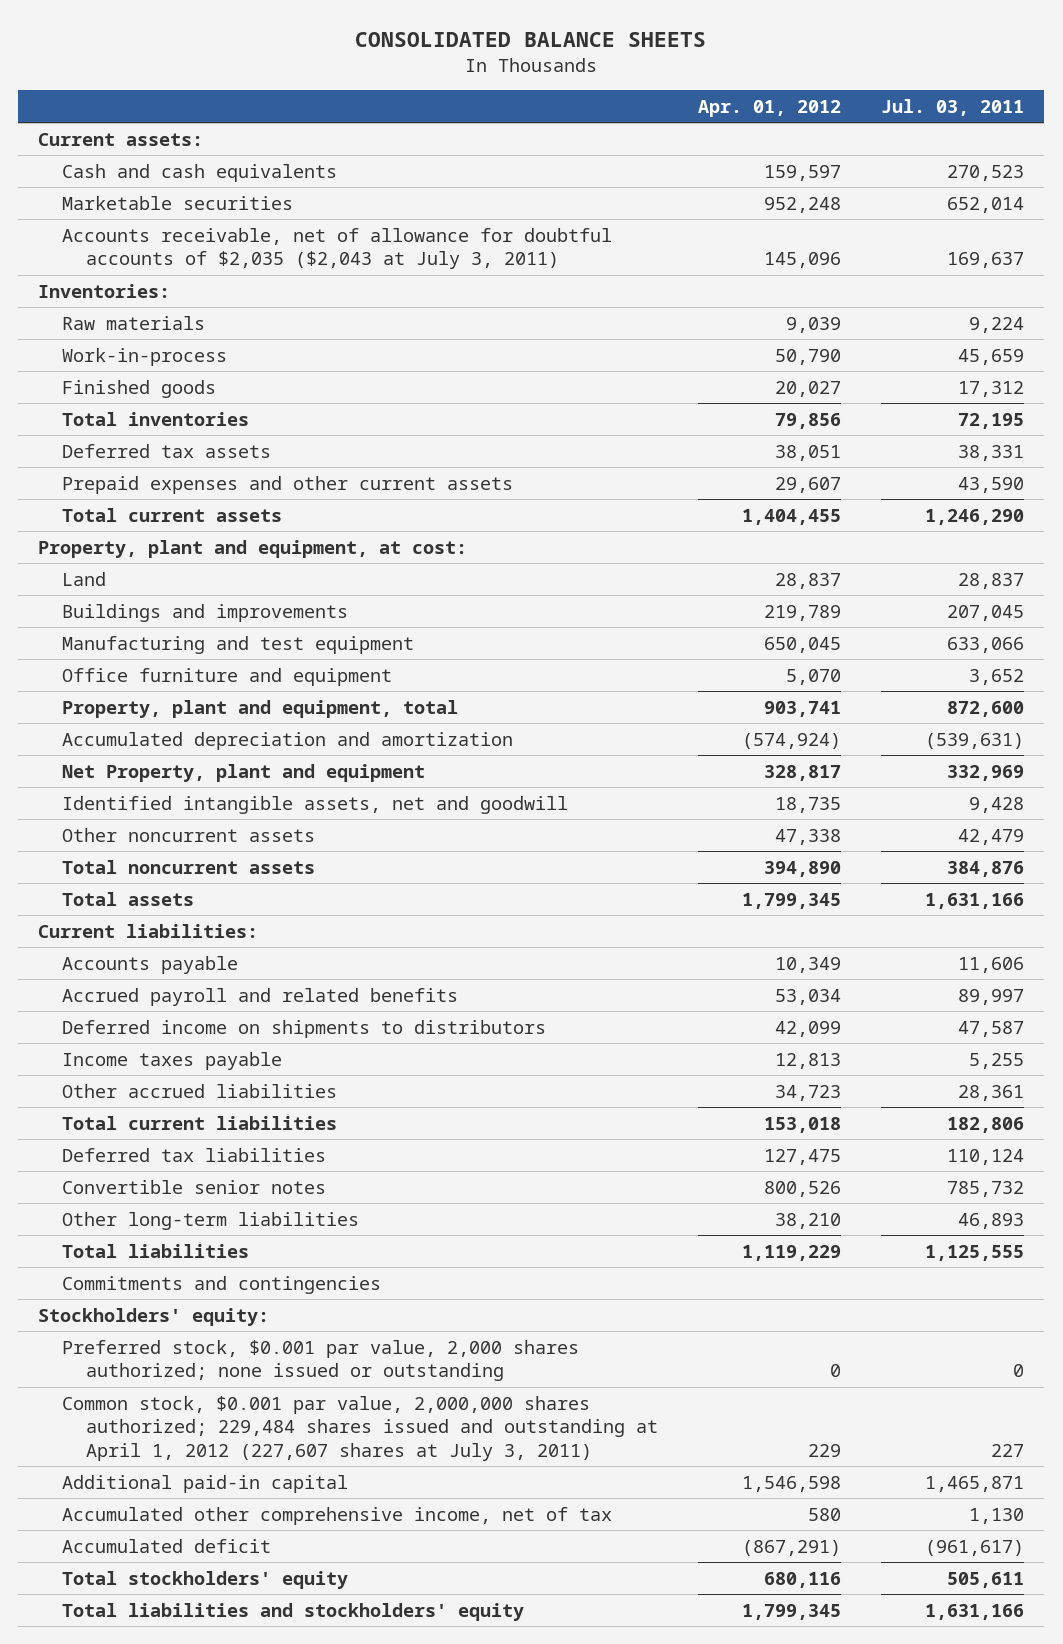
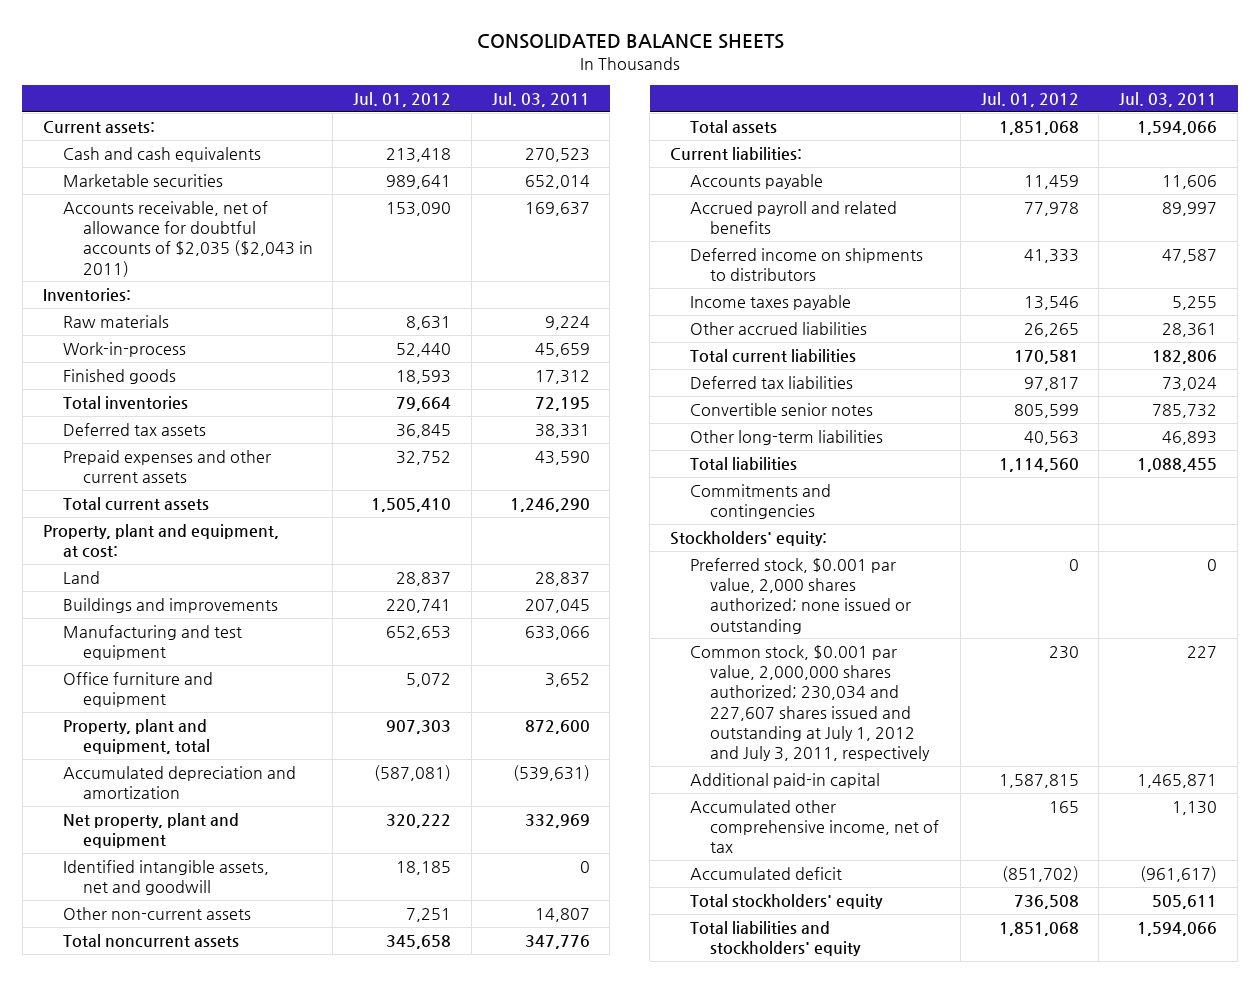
[697,99,841,117] Apr. 01, 2012 -> none
none -> [353,91,452,107] Jul. 01, 2012
[62,227,613,270] Accounts receivable, net of allowance for doubtful accounts of $2,035 ($2,043 at July 3, 2011) -> [62,201,313,277] Accounts receivable, net of allowance for doubtful accounts of $2,035 ($2,043 in 2011)
[62,763,426,782] Net Property, plant and equipment -> [62,813,239,849] Net property, plant and equipment
[969,796,1025,813] 9,428 -> [579,861,590,874] 0
[62,827,316,842] Other noncurrent assets -> [62,907,251,921] Other non-current assets
[958,828,1025,845] 42,479 -> [534,908,590,923] 14,807
[947,860,1025,877] 384,876 -> [524,935,590,950] 347,776
[925,892,1025,909] 1,631,166 -> [1137,121,1218,136] 1,594,066
[947,1148,1025,1165] 110,124 -> [1162,377,1218,392] 73,024
[925,1244,1025,1261] 1,125,555 -> [1137,458,1218,473] 1,088,455
[62,1395,658,1462] Common stock, $0.001 par value, 2,000,000 shares authorized; 229,484 shares issued and outstanding at April 1, 2012 (227,607 shares at July 3, 2011) -> [690,645,931,762] Common stock, $0.001 par value, 2,000,000 shares authorized; 230,034 and 227,607 shares issued and outstanding at July 1, 2012 and July 3, 2011, respectively
[925,1603,1025,1620] 1,631,166 -> [1137,922,1218,937] 1,594,066

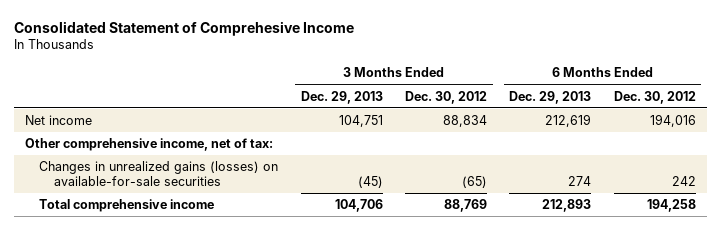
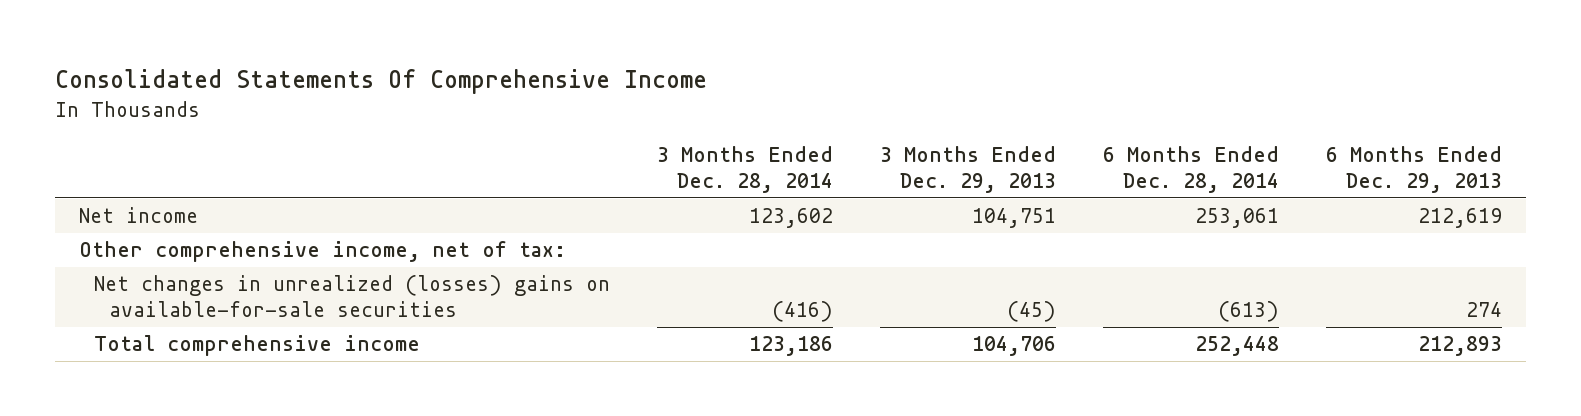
[13,20,354,36] Consolidated Statement of Comprehesive Income -> [55,69,708,95] Consolidated Statements Of Comprehensive Income
[404,90,487,104] Dec. 30, 2012 -> none
[613,90,696,104] Dec. 30, 2012 -> none
none -> [656,146,833,194] 3 Months Ended Dec. 28, 2014
none -> [1103,146,1280,194] 6 Months Ended Dec. 28, 2014
[39,161,279,186] Changes in unrealized gains (losses) on available-for-sale securities -> [93,275,610,318] Net changes in unrealized (losses) gains on available-for-sale securities

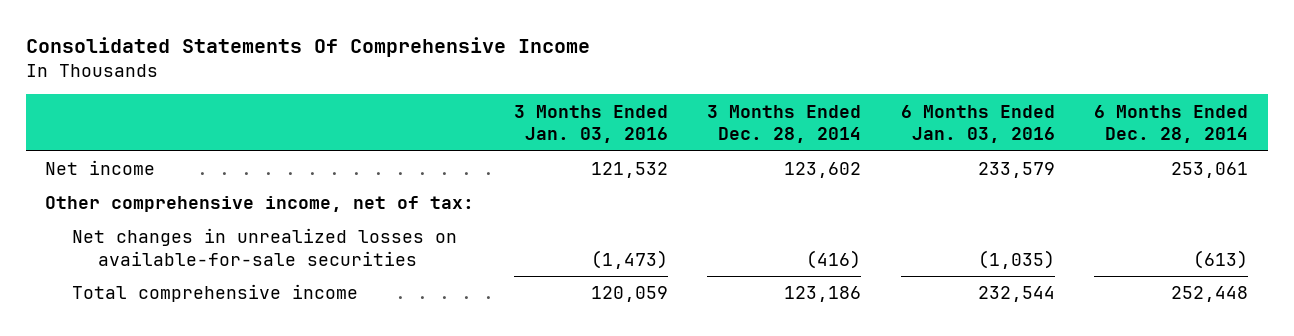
[880,146,1057,194] 3 Months Ended Dec. 29, 2013 -> none
[1326,146,1503,194] 6 Months Ended Dec. 29, 2013 -> none
none -> [513,104,668,143] 3 Months Ended Jan. 03, 2016
none -> [900,104,1055,143] 6 Months Ended Jan. 03, 2016
[93,275,610,318] Net changes in unrealized (losses) gains on available-for-sale securities -> [71,228,457,266] Net changes in unrealized losses on available-for-sale securities

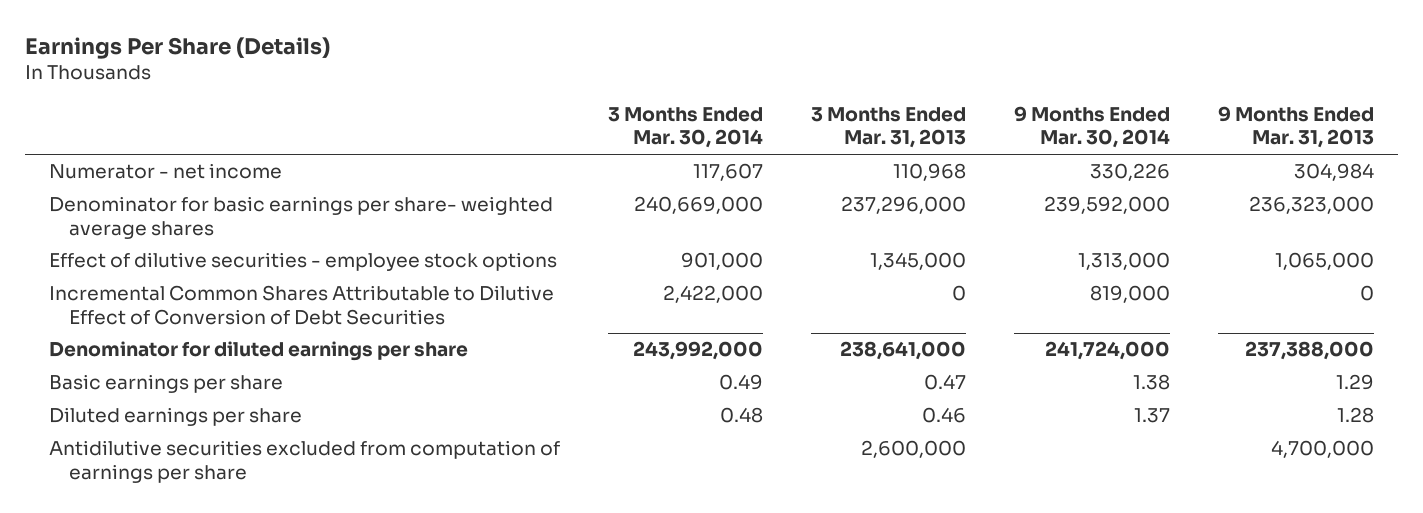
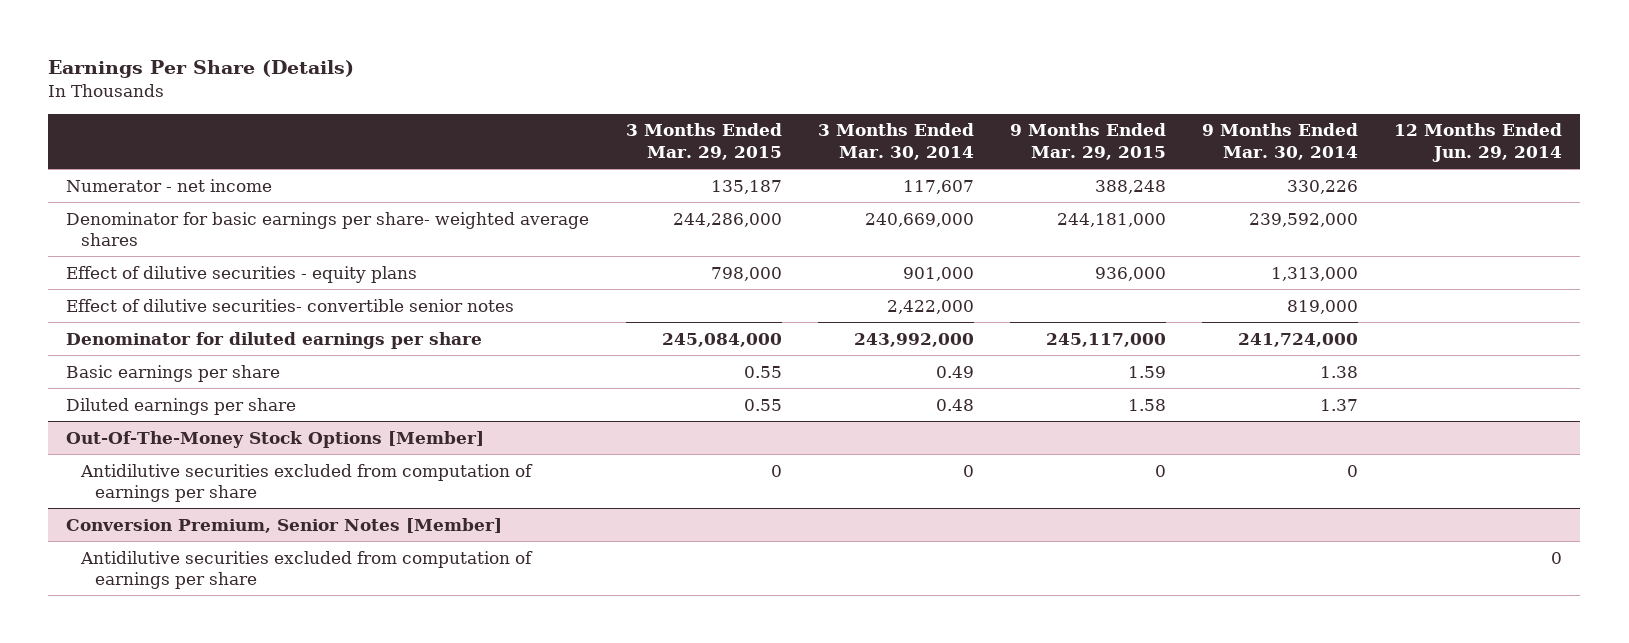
[811,107,967,149] 3 Months Ended Mar. 31, 2013 -> none
[1218,106,1375,149] 9 Months Ended Mar. 31, 2013 -> none
none -> [625,123,782,160] 3 Months Ended Mar. 29, 2015
none -> [1009,123,1166,160] 9 Months Ended Mar. 29, 2015
none -> [1394,123,1563,162] 12 Months Ended Jun. 29, 2014
[48,252,557,272] Effect of dilutive securities - employee stock options -> [66,265,418,283] Effect of dilutive securities - equity plans
[48,285,554,325] Incremental Common Shares Attributable to Dilutive Effect of Conversion of Debt Securities -> [66,298,515,312] Effect of dilutive securities- convertible senior notes
none -> [66,430,485,448] Out-Of-The-Money Stock Options [Member]
none -> [79,463,533,502] Antidilutive securities excluded from computation of earnings per share
none -> [66,517,503,533] Conversion Premium, Senior Notes [Member]

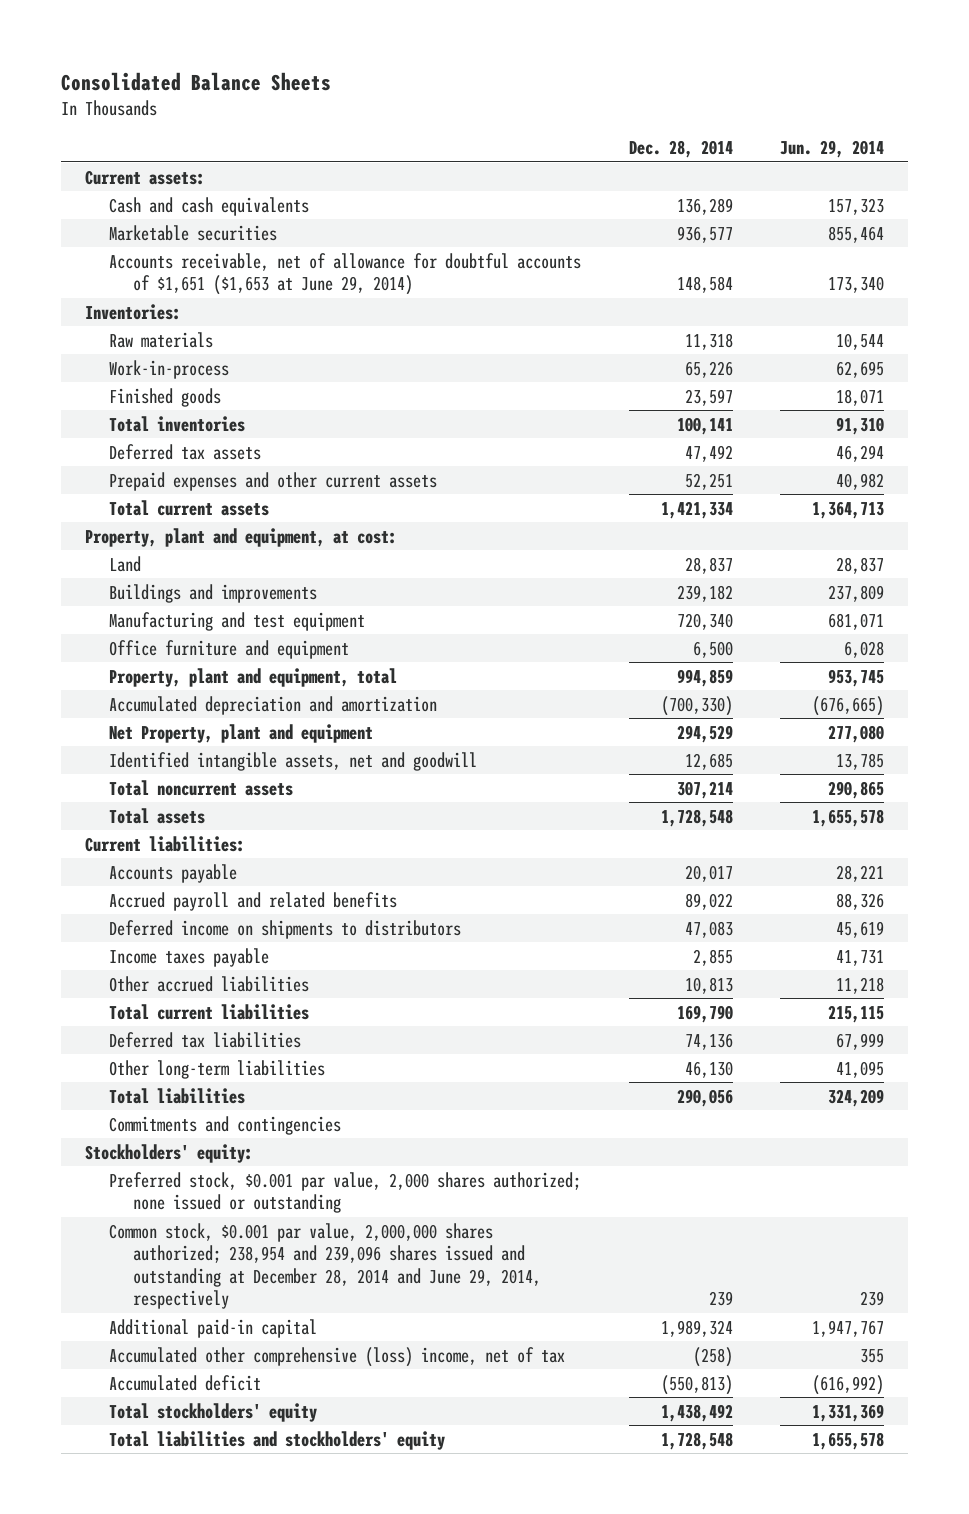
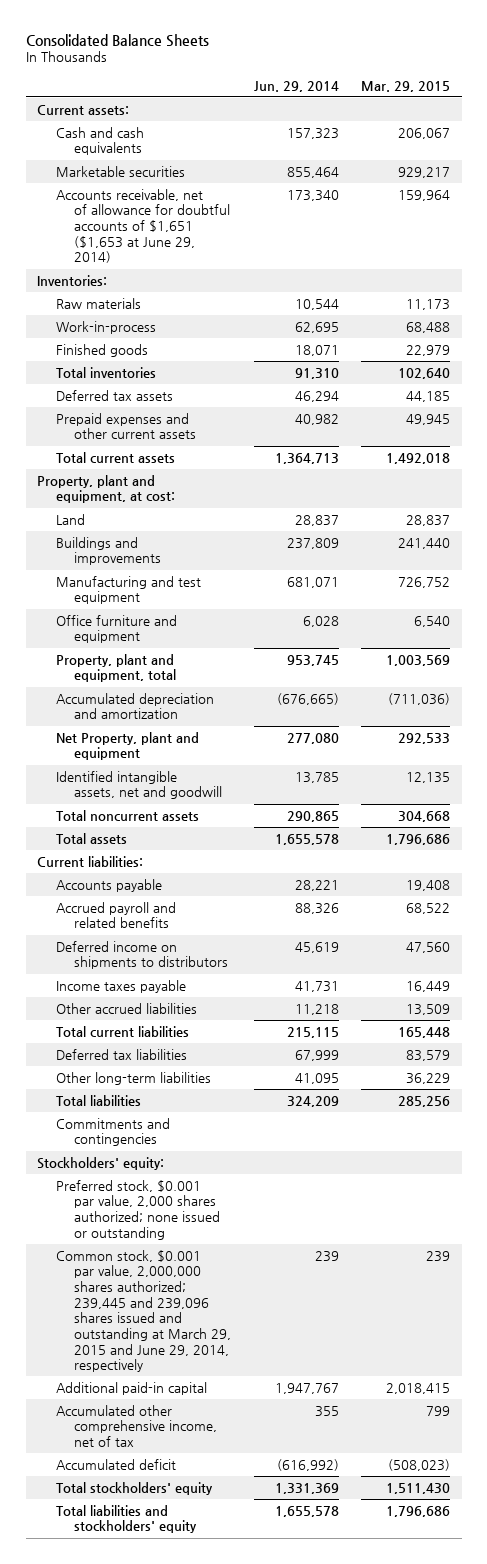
[628,140,733,159] Dec. 28, 2014 -> none
none -> [361,80,451,92] Mar. 29, 2015
[108,1222,541,1310] Common stock, $0.001 par value, 2,000,000 shares authorized; 238,954 and 239,096 shares issued and outstanding at December 28, 2014 and June 29, 2014, respectively -> [55,1249,232,1373] Common stock, $0.001 par value, 2,000,000 shares authorized; 239,445 and 239,096 shares issued and outstanding at March 29, 2015 and June 29, 2014, respectively
[108,1346,565,1367] Accumulated other comprehensive (loss) income, net of tax -> [55,1404,218,1448] Accumulated other comprehensive income, net of tax

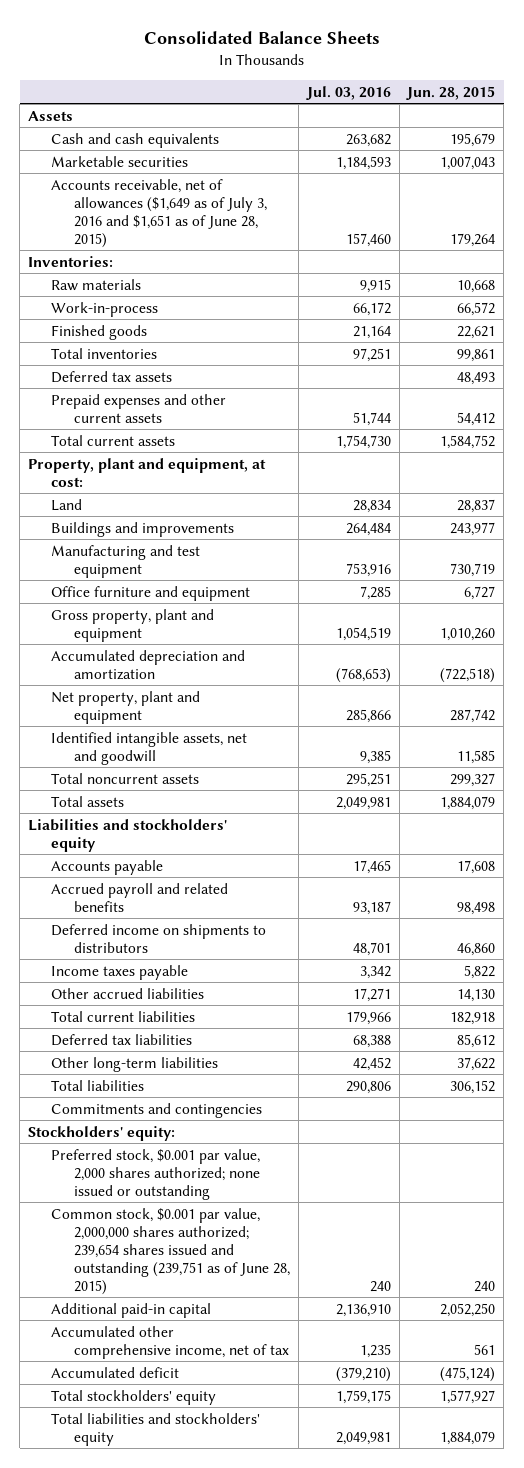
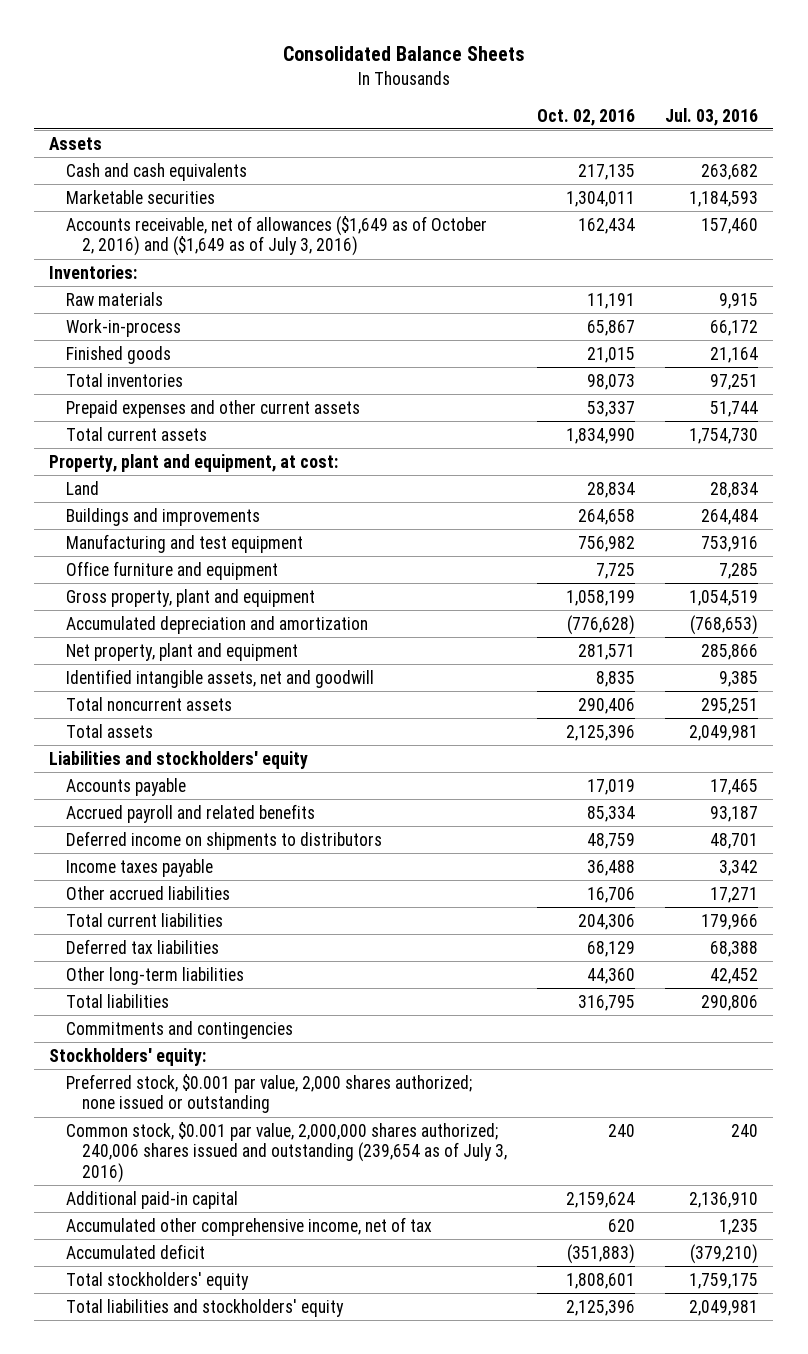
[406,85,496,100] Jun. 28, 2015 -> none
none -> [536,108,635,126] Oct. 02, 2016
[51,178,268,248] Accounts receivable, net of allowances ($1,649 as of July 3, 2016 and $1,651 as of June 28, 2015) -> [65,215,487,257] Accounts receivable, net of allowances ($1,649 as of October 2, 2016) and ($1,649 as of July 3, 2016)
[51,370,173,383] Deferred tax assets -> none
[51,1207,291,1295] Common stock, $0.001 par value, 2,000,000 shares authorized; 239,654 shares issued and outstanding (239,751 as of June 28, 2015) -> [65,1121,507,1183] Common stock, $0.001 par value, 2,000,000 shares authorized; 240,006 shares issued and outstanding (239,654 as of July 3, 2016)

